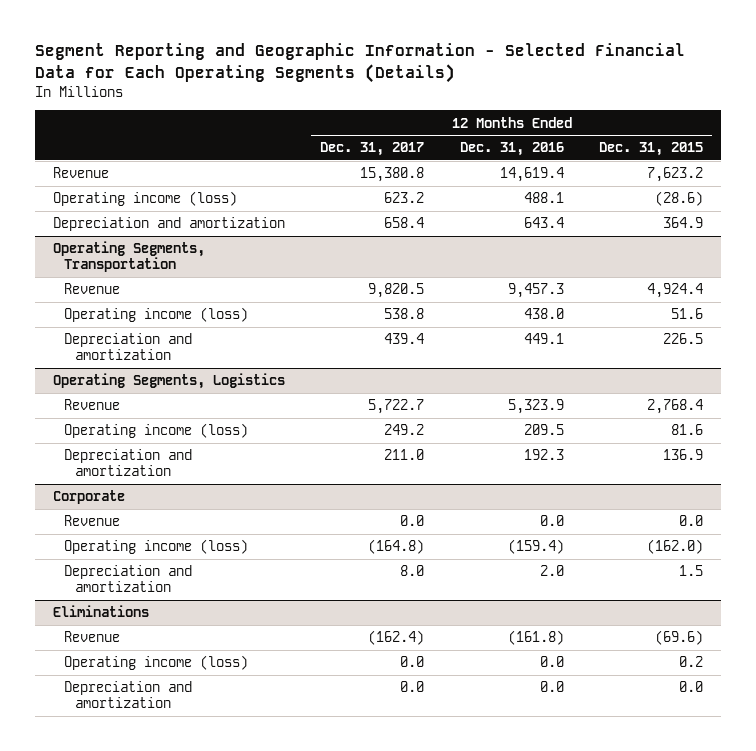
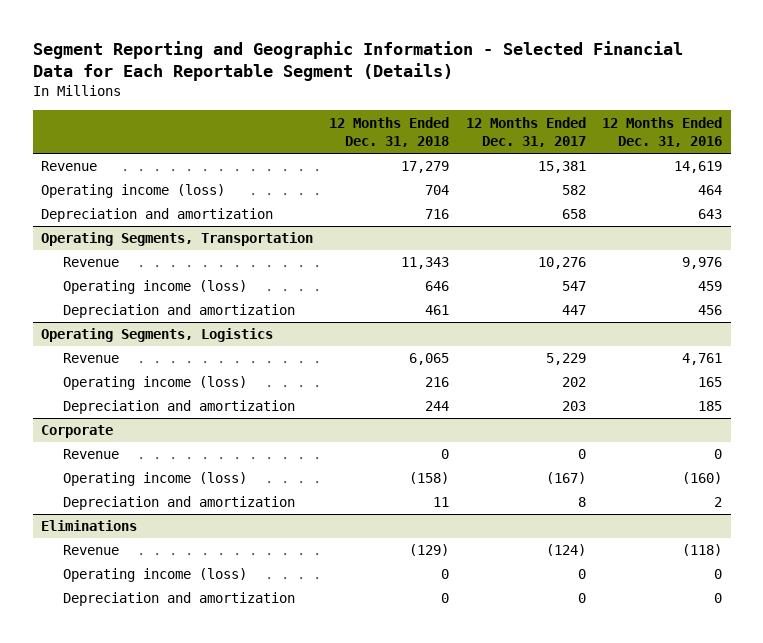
[35,43,686,83] Segment Reporting and Geographic Information - Selected Financial Data for Each Operating Segments (Details) -> [32,40,683,82] Segment Reporting and Geographic Information - Selected Financial Data for Each Reportable Segment (Details)
[599,142,704,157] Dec. 31, 2015 -> none
none -> [329,116,450,148] 12 Months Ended Dec. 31, 2018
[360,167,425,183] 15,380.8 -> [537,161,586,174] 15,381
[499,167,564,183] 14,619.4 -> [674,161,723,174] 14,619
[384,192,425,204] 623.2 -> [561,185,586,196] 582
[523,192,564,204] 488.1 -> [698,185,723,196] 464
[384,217,425,229] 658.4 -> [561,209,586,220] 658
[523,217,564,229] 643.4 -> [698,209,723,220] 643
[368,283,425,299] 9,820.5 -> [537,257,586,270] 10,276
[507,283,564,299] 9,457.3 -> [682,257,723,270] 9,976
[384,308,425,320] 538.8 -> [561,281,586,292] 547
[523,308,564,320] 438.0 -> [698,281,723,292] 459
[384,333,425,345] 439.4 -> [561,305,586,316] 447
[523,333,564,345] 449.1 -> [698,305,723,316] 456
[368,399,425,415] 5,722.7 -> [545,353,586,366] 5,229
[507,399,564,415] 5,323.9 -> [682,353,723,366] 4,761
[384,424,425,436] 249.2 -> [561,377,586,388] 202
[523,424,564,436] 209.5 -> [698,377,723,388] 165
[384,449,425,461] 211.0 -> [561,401,586,412] 203
[523,449,564,461] 192.3 -> [698,401,723,412] 185
[400,515,425,527] 0.0 -> [577,449,586,460] 0
[539,515,564,527] 0.0 -> [714,449,723,460] 0
[368,539,425,555] (164.8) -> [545,472,586,485] (167)
[507,539,564,555] (159.4) -> [682,472,723,485] (160)
[400,565,425,577] 8.0 -> [577,497,586,508] 8
[539,565,564,577] 2.0 -> [714,497,723,508] 2
[368,630,425,646] (162.4) -> [545,544,586,557] (124)
[507,630,564,646] (161.8) -> [682,544,723,557] (118)
[400,656,425,668] 0.0 -> [577,569,586,580] 0
[539,656,564,668] 0.0 -> [714,569,723,580] 0
[400,681,425,693] 0.0 -> [577,593,586,604] 0
[539,681,564,693] 0.0 -> [714,593,723,604] 0

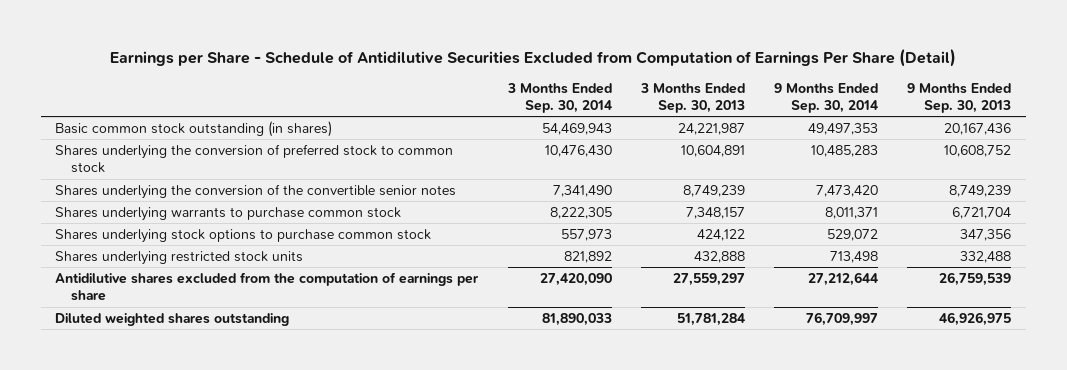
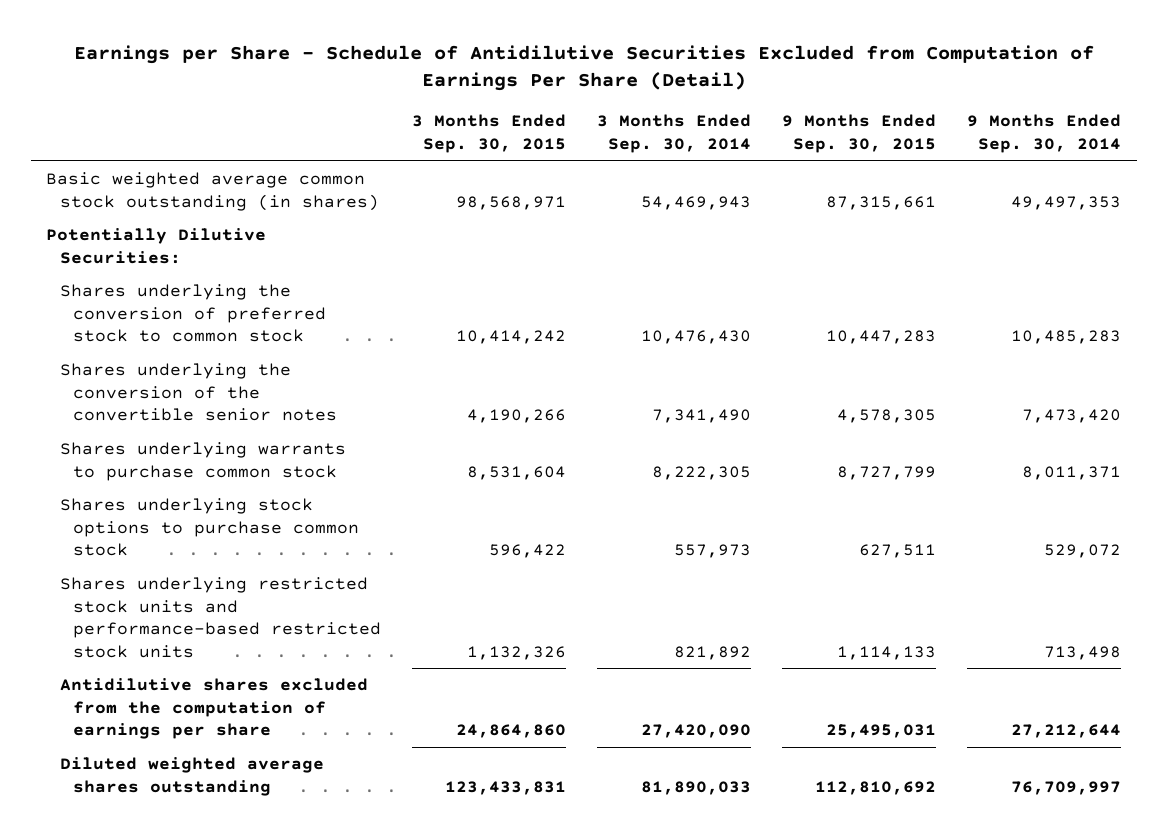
[639,82,745,114] 3 Months Ended Sep. 30, 2013 -> none
[907,82,1012,114] 9 Months Ended Sep. 30, 2013 -> none
none -> [412,114,567,154] 3 Months Ended Sep. 30, 2015
none -> [782,114,937,154] 9 Months Ended Sep. 30, 2015
[55,120,333,137] Basic common stock outstanding (in shares) -> [46,172,379,211] Basic weighted average common stock outstanding (in shares)
none -> [46,228,267,264] Potentially Dilutive Securities:
[55,250,304,265] Shares underlying restricted stock units -> [59,577,382,658] Shares underlying restricted stock units and performance-based restricted stock units
[55,312,290,326] Diluted weighted shares outstanding -> [59,757,324,796] Diluted weighted average shares outstanding

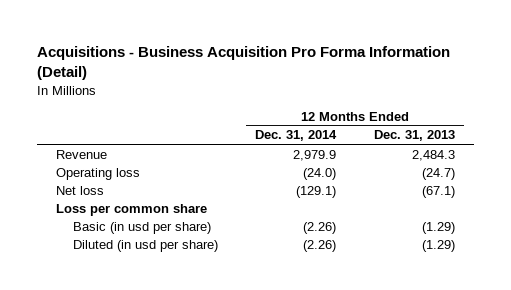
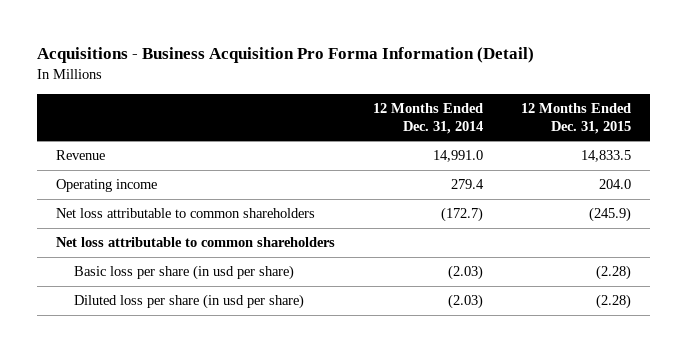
[373,130,455,142] Dec. 31, 2013 -> none
none -> [521,103,632,134] 12 Months Ended Dec. 31, 2015
[293,149,337,161] 2,979.9 -> [432,150,483,163] 14,991.0
[56,167,141,180] Operating loss -> [55,179,157,193] Operating income
[303,167,337,180] (24.0) -> [450,179,484,190] 279.4
[56,185,105,195] Net loss -> [55,208,315,219] Net loss attributable to common shareholders
[296,185,337,198] (129.1) -> [440,207,483,223] (172.7)
[56,203,208,216] Loss per common share -> [55,237,335,248] Net loss attributable to common shareholders
[72,221,211,234] Basic (in usd per share) -> [74,265,295,281] Basic loss per share (in usd per share)
[303,221,337,234] (2.26) -> [447,265,483,281] (2.03)
[72,239,218,252] Diluted (in usd per share) -> [74,294,305,310] Diluted loss per share (in usd per share)
[303,239,337,252] (2.26) -> [447,294,483,310] (2.03)

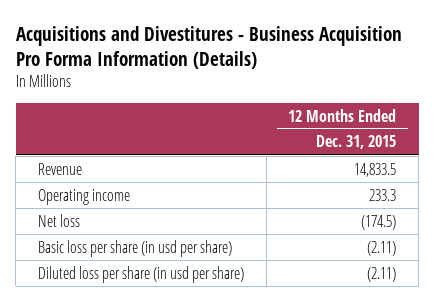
[36,47,534,64] Acquisitions - Business Acquisition Pro Forma Information (Detail) -> [15,25,402,69] Acquisitions and Divestitures - Business Acquisition Pro Forma Information (Details)
[372,103,483,134] 12 Months Ended Dec. 31, 2014 -> none
[55,237,335,248] Net loss attributable to common shareholders -> none
[599,179,632,190] 204.0 -> [369,188,397,201] 233.3
[55,208,315,219] Net loss attributable to common shareholders -> [38,213,81,227] Net loss
[589,207,632,223] (245.9) -> [361,214,397,230] (174.5)
[596,265,632,281] (2.28) -> [367,240,397,256] (2.11)
[596,294,632,310] (2.28) -> [367,266,397,282] (2.11)

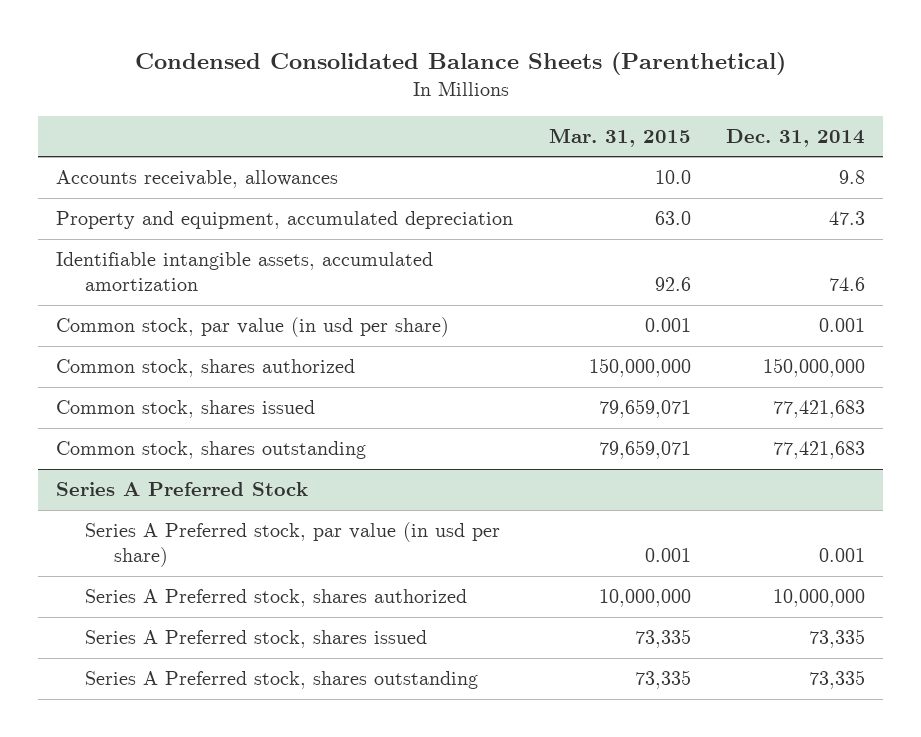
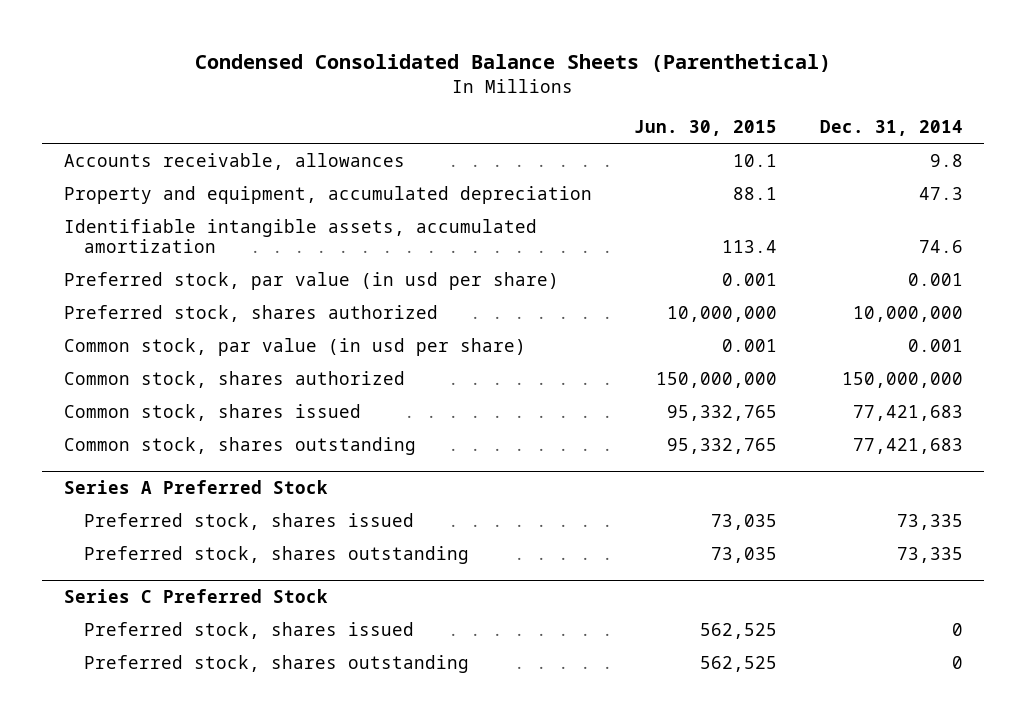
[548,127,691,147] Mar. 31, 2015 -> none
none -> [634,120,778,137] Jun. 30, 2015
none -> [63,271,559,290] Preferred stock, par value (in usd per share)
none -> [63,304,438,322] Preferred stock, shares authorized
[84,522,500,568] Series A Preferred stock, par value (in usd per share) -> none
[84,589,467,608] Series A Preferred stock, shares authorized -> none
[84,630,427,649] Series A Preferred stock, shares issued -> [83,512,414,530] Preferred stock, shares issued
[84,671,478,690] Series A Preferred stock, shares outstanding -> [83,545,469,564] Preferred stock, shares outstanding
none -> [63,588,328,603] Series C Preferred Stock
none -> [83,621,414,639] Preferred stock, shares issued
none -> [83,654,469,673] Preferred stock, shares outstanding

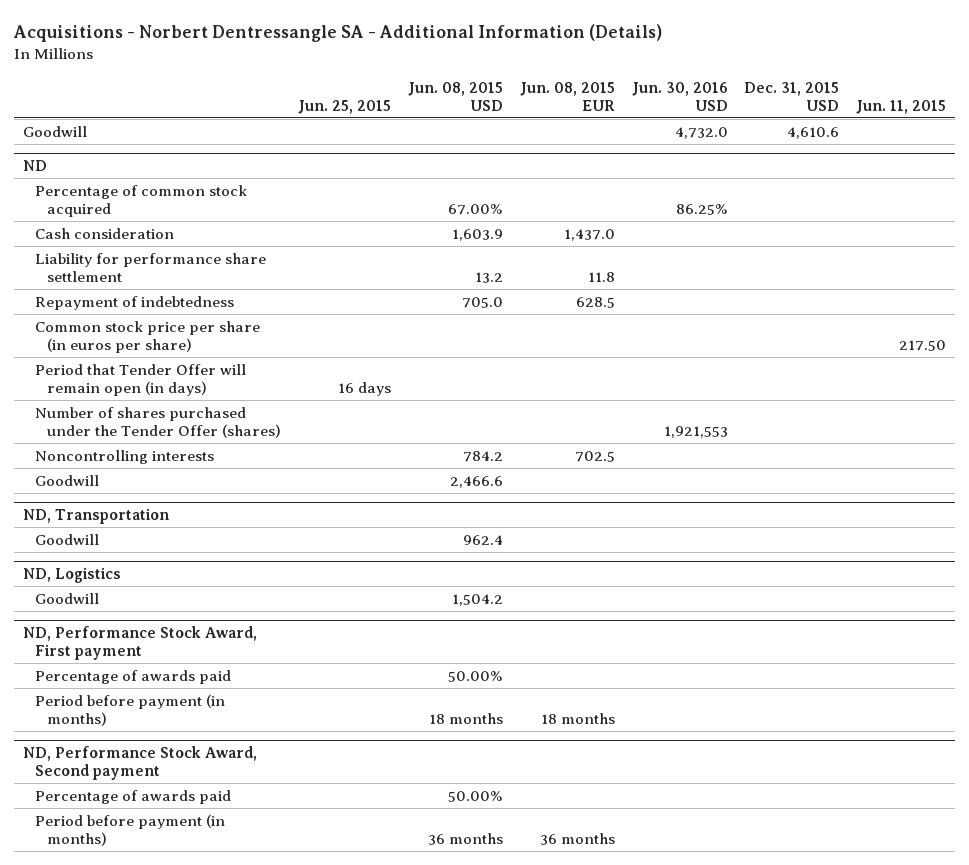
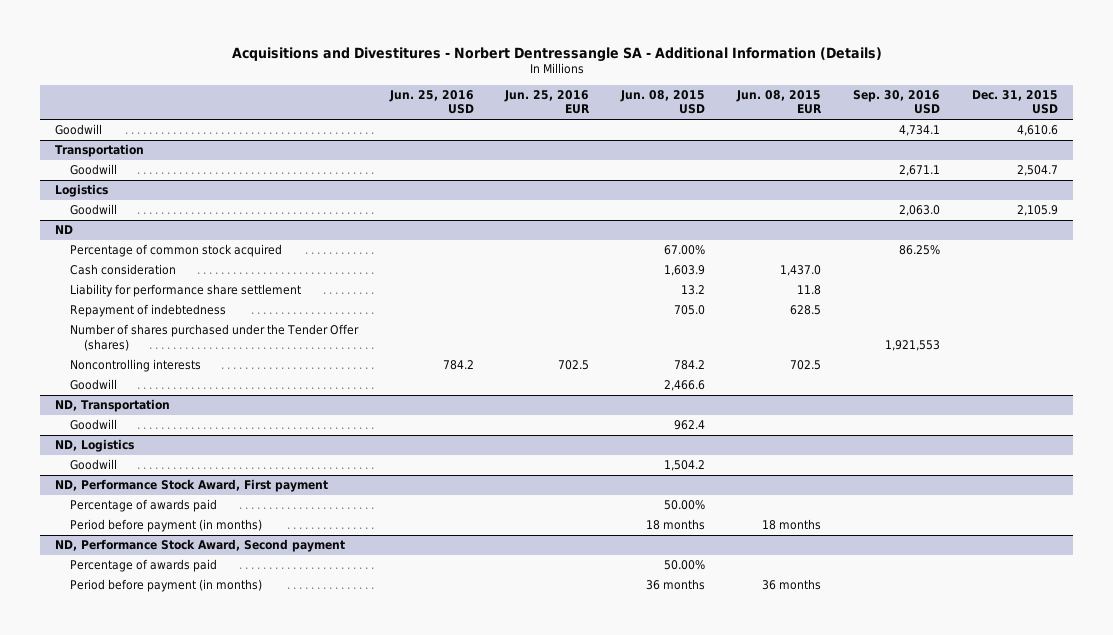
[13,24,663,43] Acquisitions - Norbert Dentressangle SA - Additional Information (Details) -> [231,46,882,62] Acquisitions and Divestitures - Norbert Dentressangle SA - Additional Information (Details)
[298,99,392,114] Jun. 25, 2015 -> none
[631,81,728,111] Jun. 30, 2016 USD -> none
[856,99,947,114] Jun. 11, 2015 -> none
none -> [388,90,474,115] Jun. 25, 2016 USD
none -> [504,90,591,115] Jun. 25, 2016 EUR
none -> [852,90,940,115] Sep. 30, 2016 USD
none -> [55,144,145,158] Transportation
none -> [69,164,117,176] Goodwill
none -> [55,184,109,198] Logistics
none -> [69,204,117,216] Goodwill
[35,320,261,354] Common stock price per share (in euros per share) -> none
[35,363,247,397] Period that Tender Offer will remain open (in days) -> none

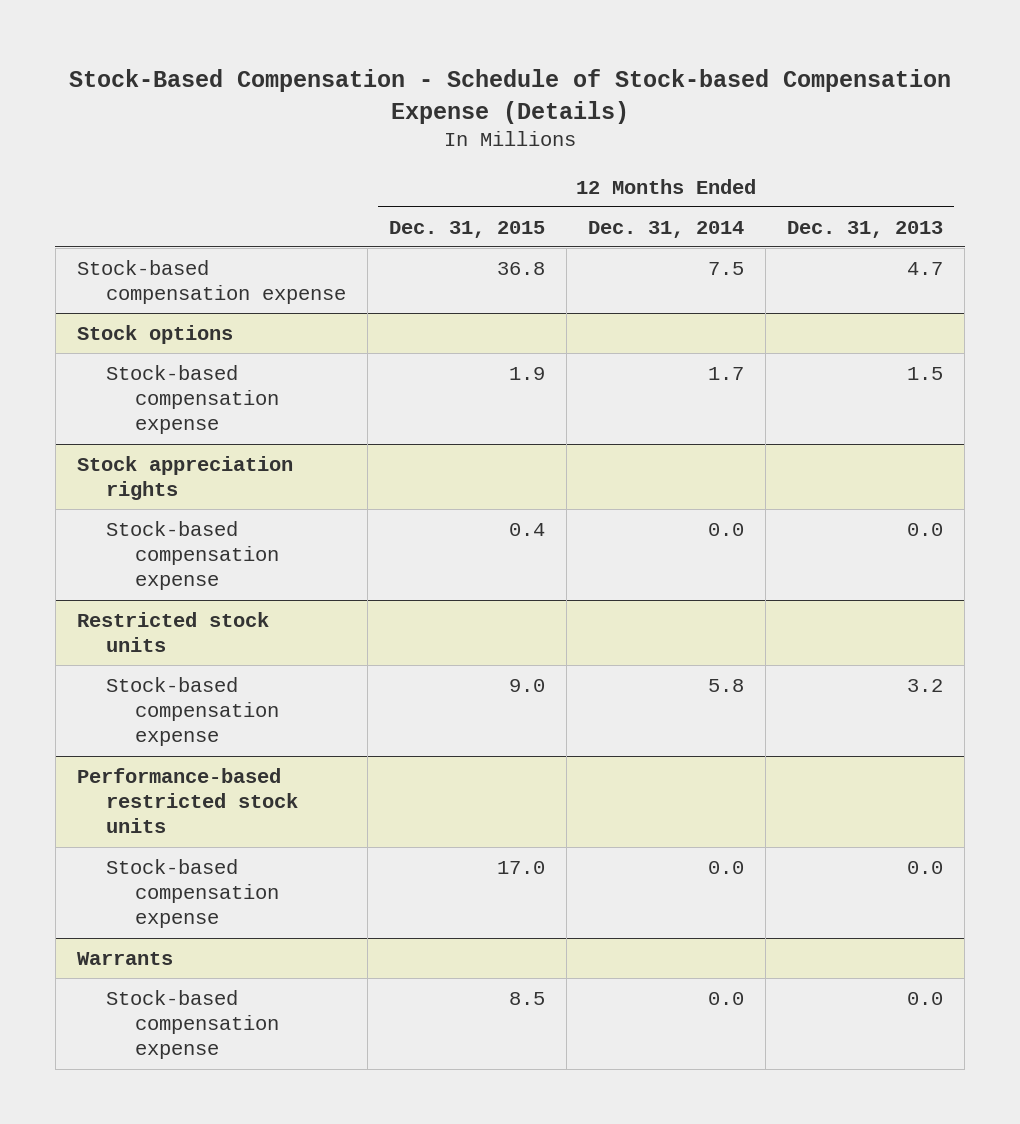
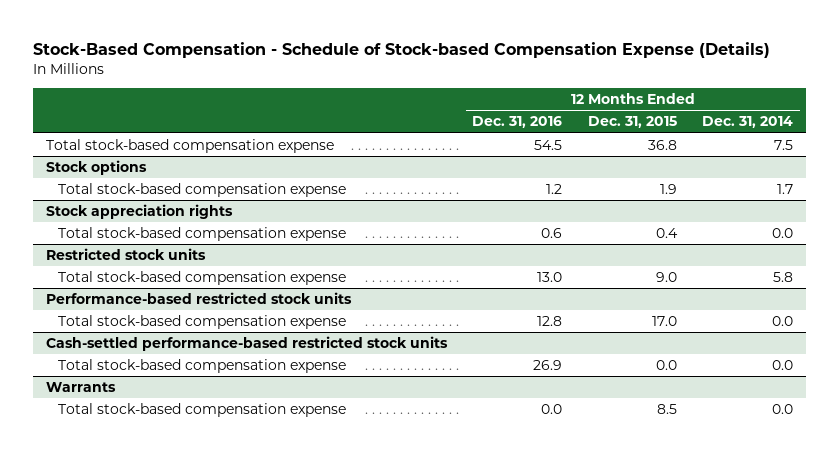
[787,220,944,238] Dec. 31, 2013 -> none
none -> [472,116,563,129] Dec. 31, 2016
[76,259,346,305] Stock-based compensation expense -> [45,139,334,154] Total stock-based compensation expense
[105,364,280,435] Stock-based compensation expense -> [57,183,346,198] Total stock-based compensation expense
[105,520,280,591] Stock-based compensation expense -> [57,227,346,242] Total stock-based compensation expense
[105,676,280,747] Stock-based compensation expense -> [57,271,346,286] Total stock-based compensation expense
[105,858,280,929] Stock-based compensation expense -> [57,315,346,330] Total stock-based compensation expense
none -> [45,336,448,352] Cash-settled performance-based restricted stock units
none -> [57,359,346,374] Total stock-based compensation expense
[105,989,280,1060] Stock-based compensation expense -> [57,403,346,418] Total stock-based compensation expense

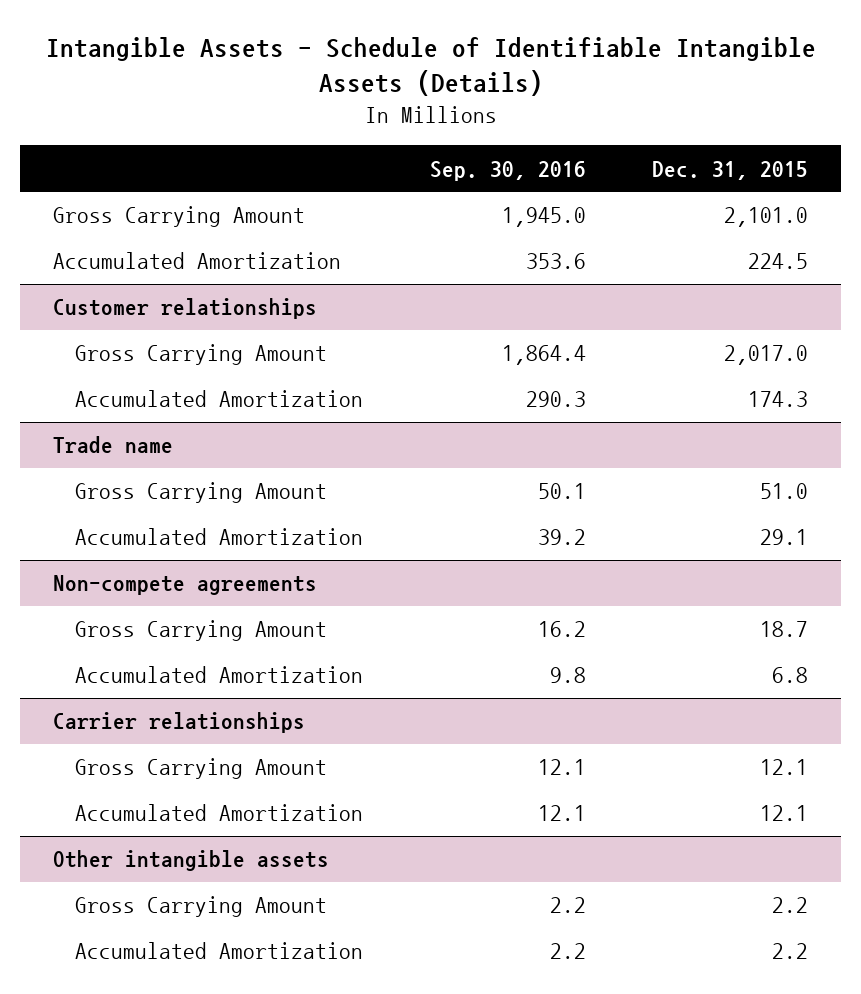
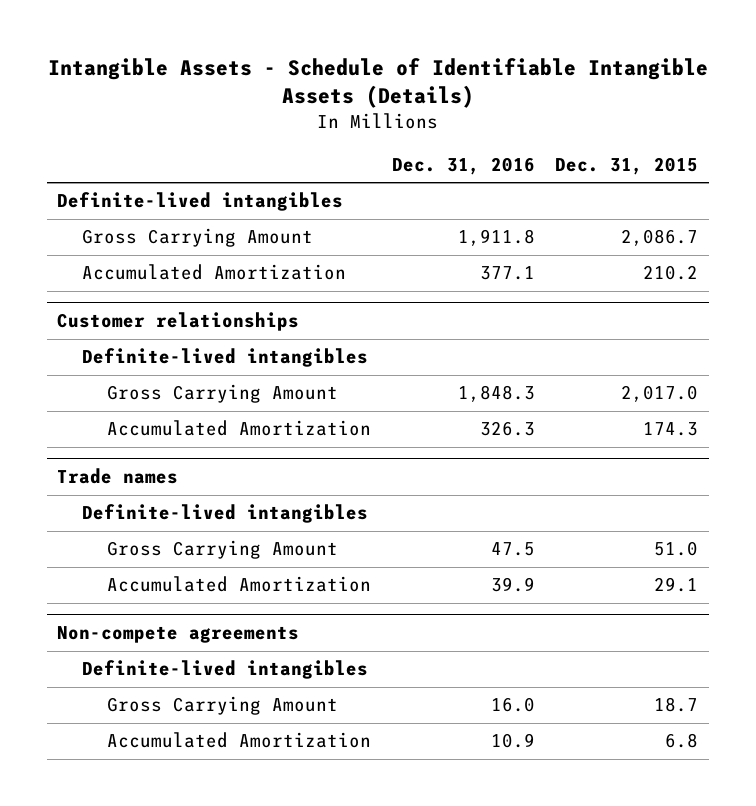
[429,160,586,181] Sep. 30, 2016 -> none
none -> [391,156,535,175] Dec. 31, 2016
none -> [57,192,344,212] Definite-lived intangibles
[723,207,808,228] 2,101.0 -> [621,229,699,247] 2,086.7
[747,253,808,270] 224.5 -> [643,265,699,281] 210.2
none -> [81,348,368,368] Definite-lived intangibles
[53,436,174,454] Trade name -> [57,467,179,484] Trade names
none -> [81,504,368,524] Definite-lived intangibles
none -> [81,660,368,680] Definite-lived intangibles
[53,712,306,734] Carrier relationships -> none
[75,758,328,780] Gross Carrying Amount -> none
[75,804,364,822] Accumulated Amortization -> none
[53,850,330,872] Other intangible assets -> none
[75,896,328,918] Gross Carrying Amount -> none
[75,942,364,960] Accumulated Amortization -> none

